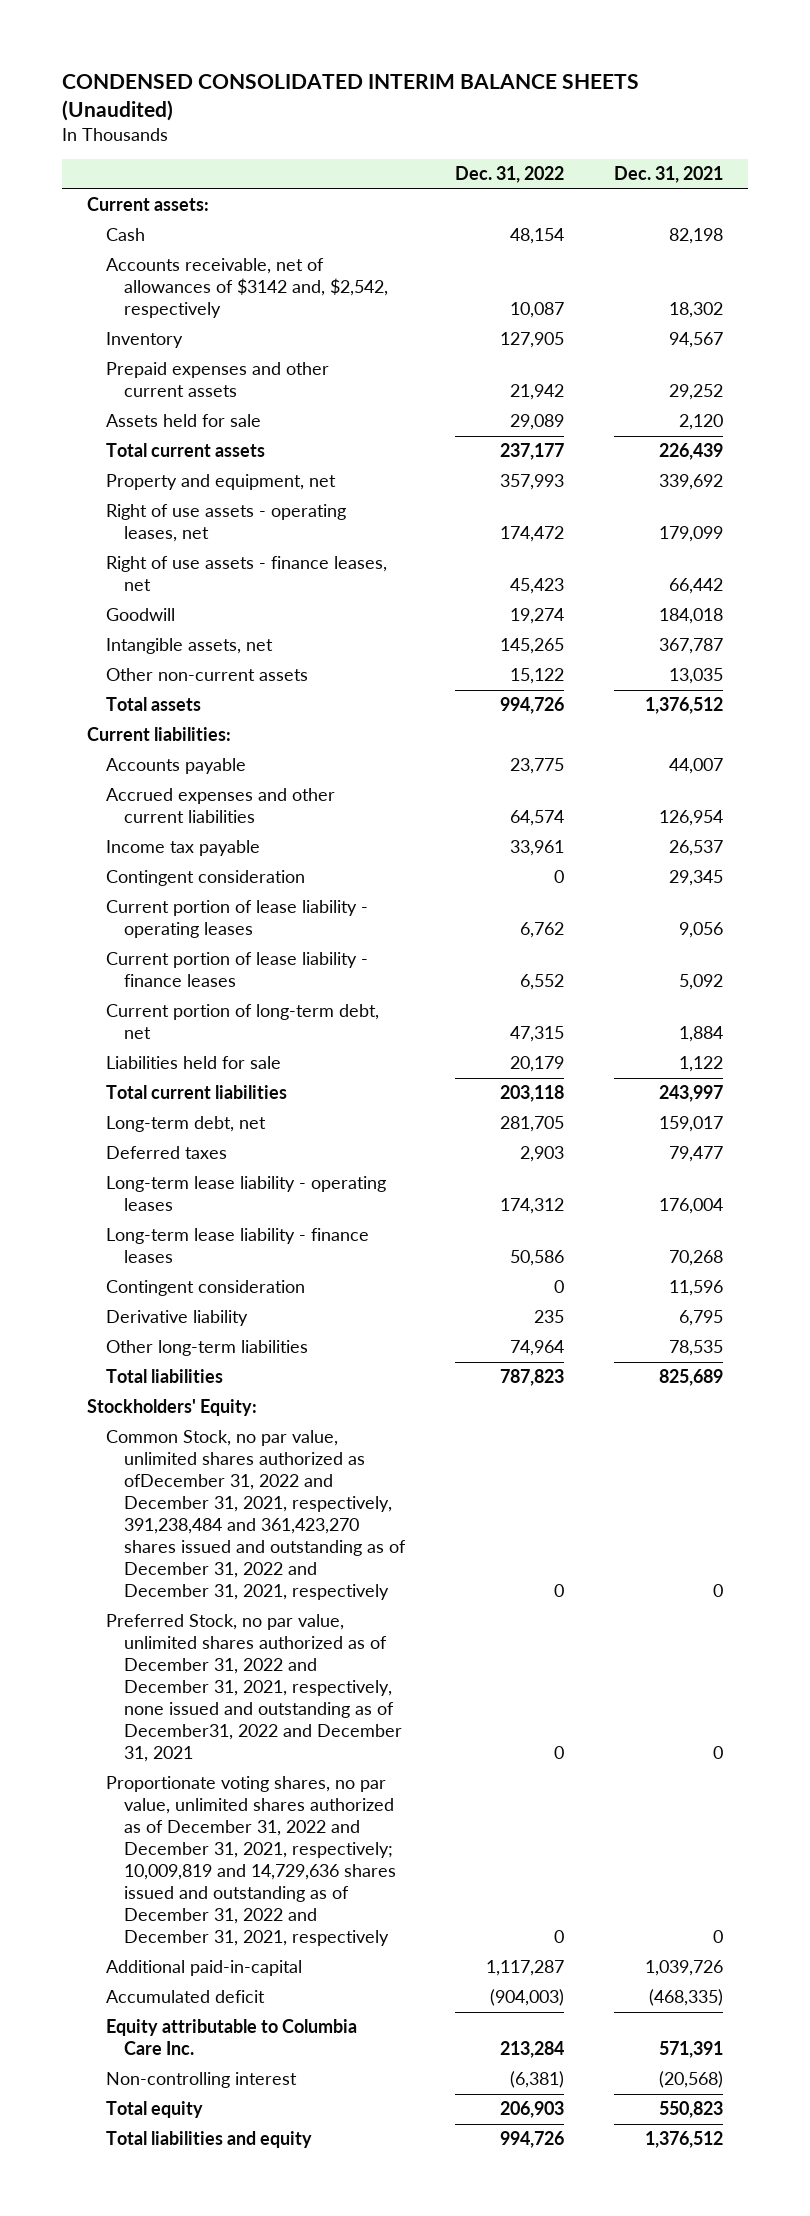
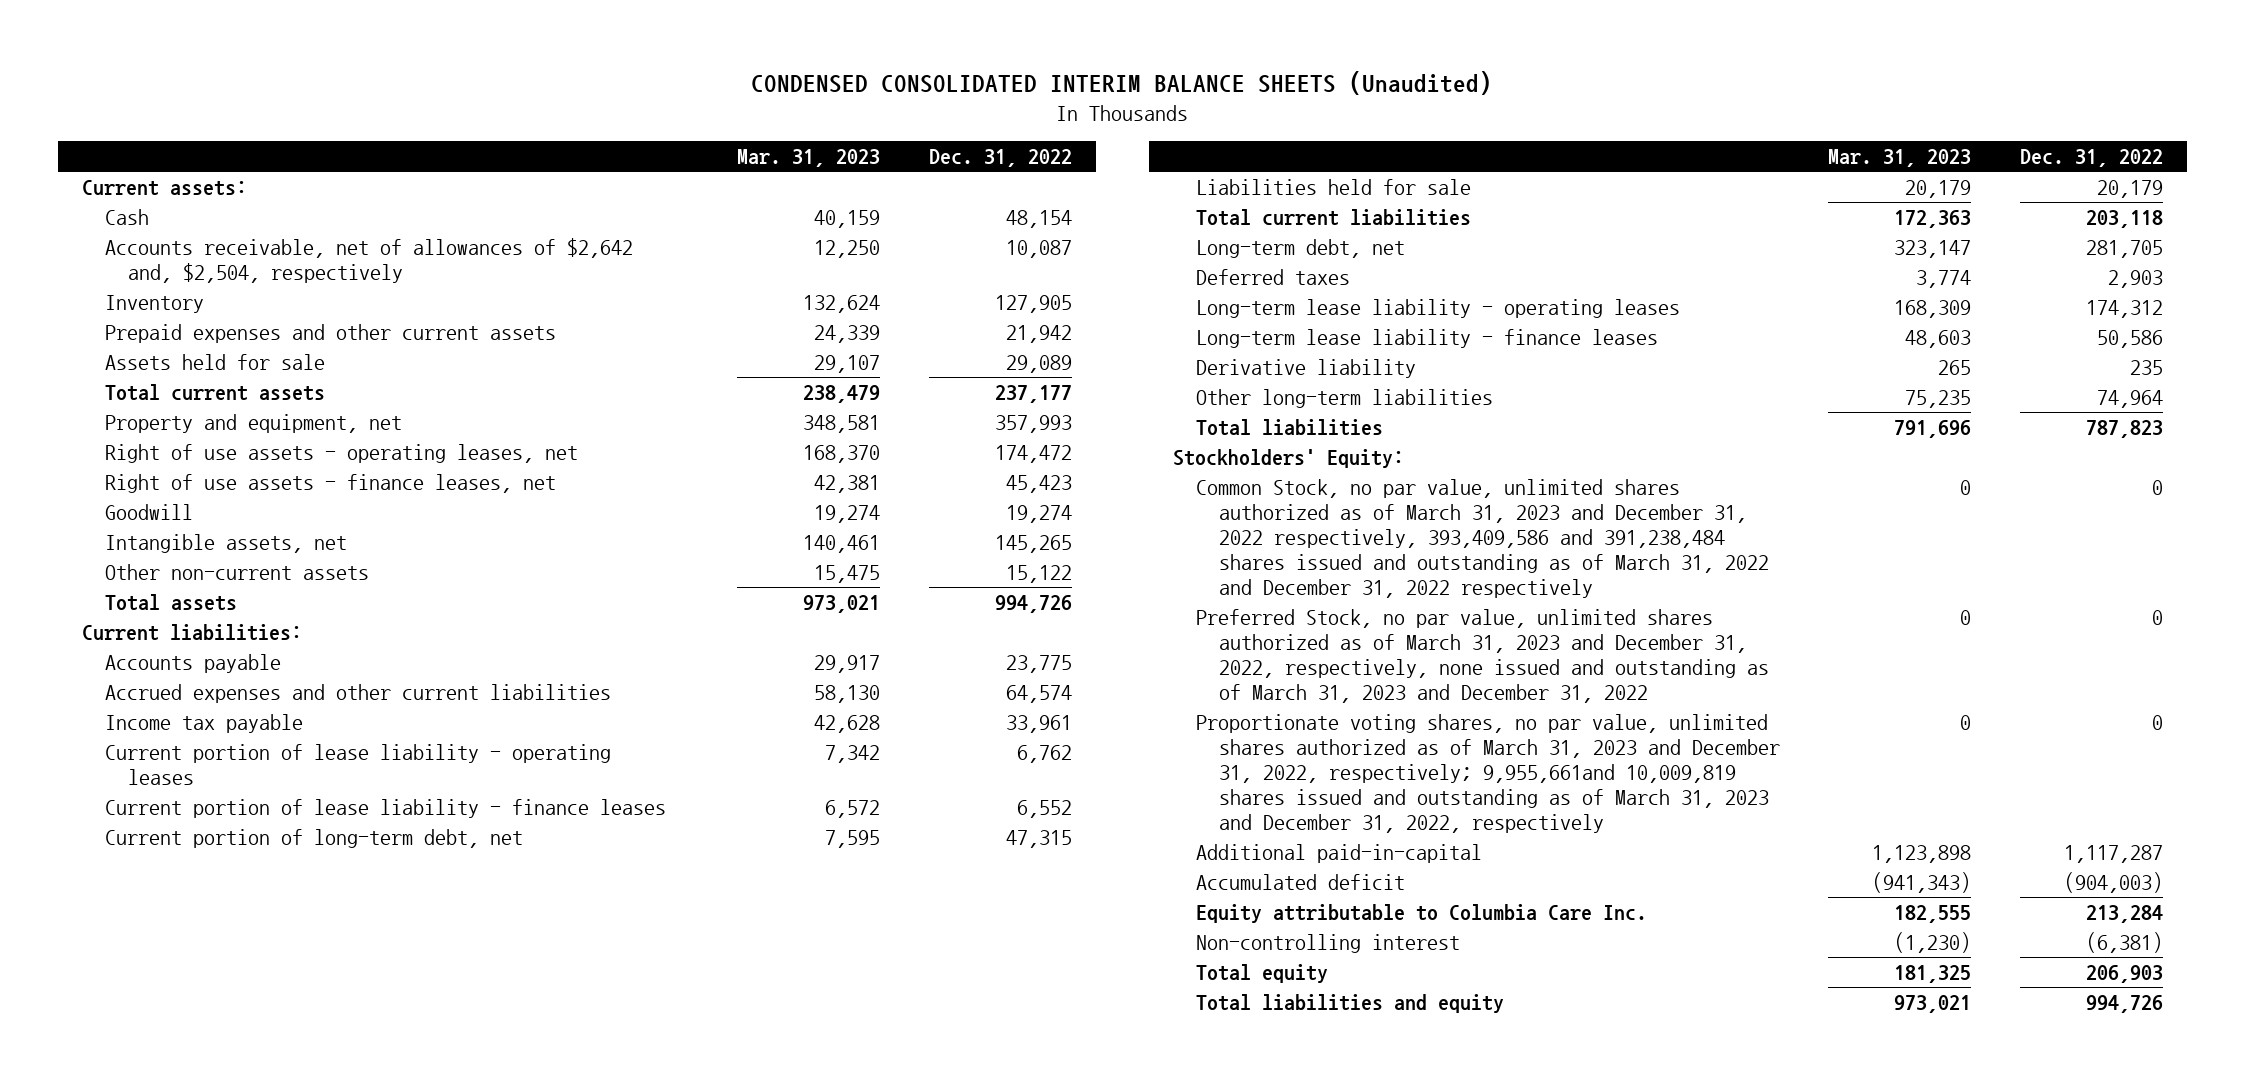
[613,166,723,184] Dec. 31, 2021 -> none
none -> [737,148,881,167] Mar. 31, 2023
[105,258,389,319] Accounts receivable, net of allowances of $3142 and, $2,542, respectively -> [104,237,633,284] Accounts receivable, net of allowances of $2,642 and, $2,504, respectively
[105,870,305,887] Contingent consideration -> none
[105,1280,305,1297] Contingent consideration -> none
[105,1430,407,1601] Common Stock, no par value, unlimited shares authorized as ofDecember 31, 2022 and December 31, 2021, respectively, 391,238,484 and 361,423,270 shares issued and outstanding as of December 31, 2022 and December 31, 2021, respectively -> [1196,478,1770,599] Common Stock, no par value, unlimited shares authorized as of March 31, 2023 and December 31, 2022 respectively, 393,409,586 and 391,238,484 shares issued and outstanding as of March 31, 2022 and December 31, 2022 respectively
[105,1614,403,1763] Preferred Stock, no par value, unlimited shares authorized as of December 31, 2022 and December 31, 2021, respectively, none issued and outstanding as of December31, 2022 and December 31, 2021 -> [1196,608,1770,704] Preferred Stock, no par value, unlimited shares authorized as of March 31, 2023 and December 31, 2022, respectively, none issued and outstanding as of March 31, 2023 and December 31, 2022
[105,1776,397,1947] Proportionate voting shares, no par value, unlimited shares authorized as of December 31, 2022 and December 31, 2021, respectively; 10,009,819 and 14,729,636 shares issued and outstanding as of December 31, 2022 and December 31, 2021, respectively -> [1196,713,1781,834] Proportionate voting shares, no par value, unlimited shares authorized as of March 31, 2023 and December 31, 2022, respectively; 9,955,661and 10,009,819 shares issued and outstanding as of March 31, 2023 and December 31, 2022, respectively

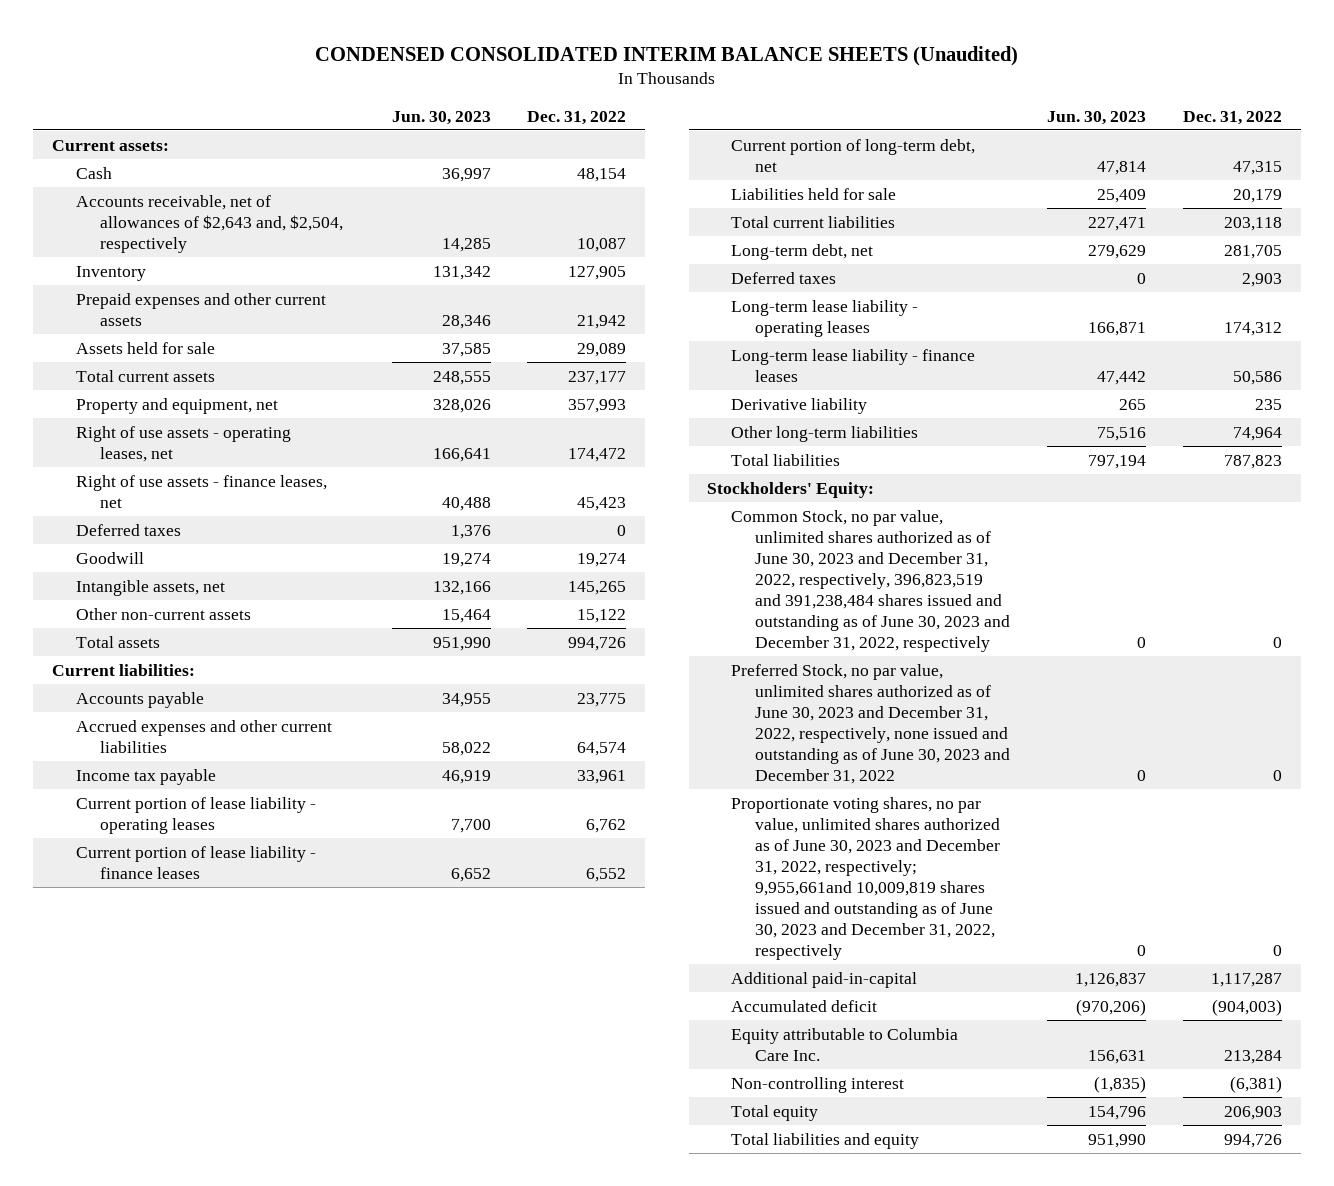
[737,148,881,167] Mar. 31, 2023 -> none
none -> [391,110,491,125] Jun. 30, 2023
[104,237,633,284] Accounts receivable, net of allowances of $2,642 and, $2,504, respectively -> [75,194,343,253] Accounts receivable, net of allowances of $2,643 and, $2,504, respectively
none -> [75,523,181,536] Deferred taxes
[1196,478,1770,599] Common Stock, no par value, unlimited shares authorized as of March 31, 2023 and December 31, 2022 respectively, 393,409,586 and 391,238,484 shares issued and outstanding as of March 31, 2022 and December 31, 2022 respectively -> [731,509,1011,652] Common Stock, no par value, unlimited shares authorized as of June 30, 2023 and December 31, 2022, respectively, 396,823,519 and 391,238,484 shares issued and outstanding as of June 30, 2023 and December 31, 2022, respectively
[1196,608,1770,704] Preferred Stock, no par value, unlimited shares authorized as of March 31, 2023 and December 31, 2022, respectively, none issued and outstanding as of March 31, 2023 and December 31, 2022 -> [731,663,1011,784] Preferred Stock, no par value, unlimited shares authorized as of June 30, 2023 and December 31, 2022, respectively, none issued and outstanding as of June 30, 2023 and December 31, 2022
[1196,713,1781,834] Proportionate voting shares, no par value, unlimited shares authorized as of March 31, 2023 and December 31, 2022, respectively; 9,955,661and 10,009,819 shares issued and outstanding as of March 31, 2023 and December 31, 2022, respectively -> [731,796,1001,960] Proportionate voting shares, no par value, unlimited shares authorized as of June 30, 2023 and December 31, 2022, respectively; 9,955,661and 10,009,819 shares issued and outstanding as of June 30, 2023 and December 31, 2022, respectively

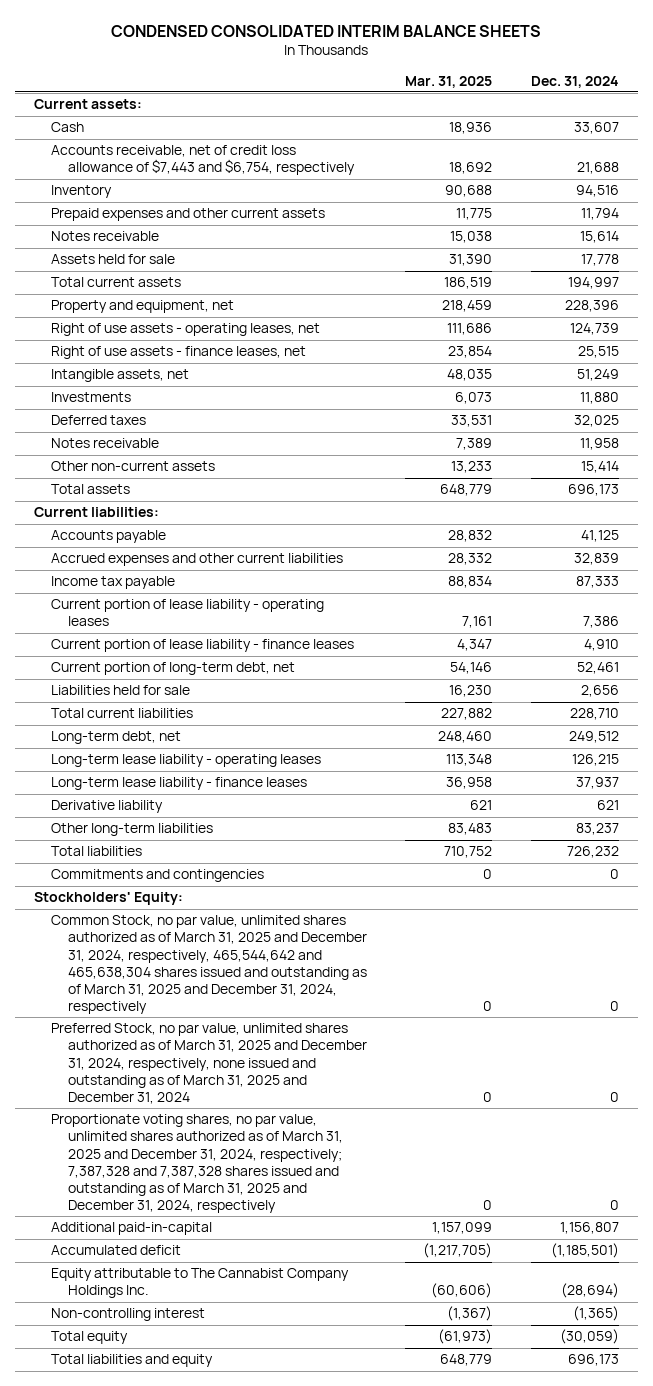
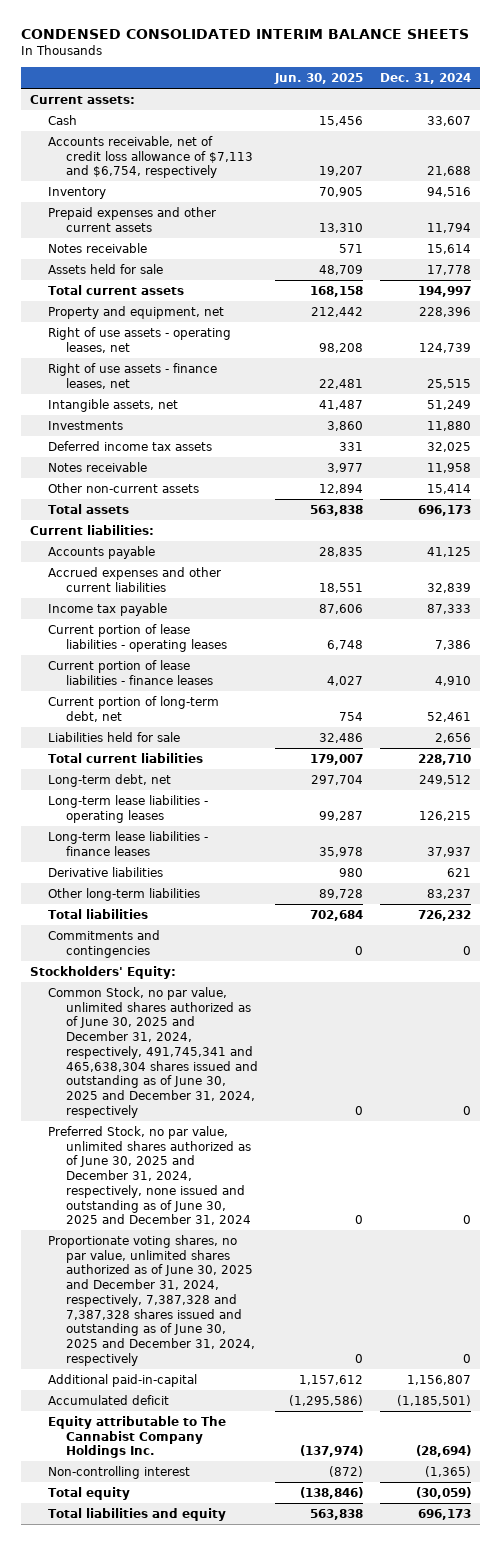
[405,75,493,88] Mar. 31, 2025 -> none
none -> [273,73,363,85] Jun. 30, 2025
[50,145,355,176] Accounts receivable, net of credit loss allowance of $7,443 and $6,754, respectively -> [47,135,253,179] Accounts receivable, net of credit loss allowance of $7,113 and $6,754, respectively
[50,415,146,426] Deferred taxes -> [47,440,212,451] Deferred income tax assets
[50,599,324,627] Current portion of lease liability - operating leases -> [47,623,227,652] Current portion of lease liabilities - operating leases
[50,639,354,653] Current portion of lease liability - finance leases -> [47,659,213,685] Current portion of lease liabilities - finance leases
[50,754,321,768] Long-term lease liability - operating leases -> [47,794,208,823] Long-term lease liabilities - operating leases
[50,777,307,791] Long-term lease liability - finance leases -> [47,830,208,856] Long-term lease liabilities - finance leases
[50,800,163,814] Derivative liability -> [47,866,163,877] Derivative liabilities
[50,915,367,1014] Common Stock, no par value, unlimited shares authorized as of March 31, 2025 and December 31, 2024, respectively, 465,544,642 and 465,638,304 shares issued and outstanding as of March 31, 2025 and December 31, 2024, respectively -> [47,986,258,1118] Common Stock, no par value, unlimited shares authorized as of June 30, 2025 and December 31, 2024, respectively, 491,745,341 and 465,638,304 shares issued and outstanding as of June 30, 2025 and December 31, 2024, respectively
[50,1023,367,1104] Preferred Stock, no par value, unlimited shares authorized as of March 31, 2025 and December 31, 2024, respectively, none issued and outstanding as of March 31, 2025 and December 31, 2024 -> [47,1125,251,1226] Preferred Stock, no par value, unlimited shares authorized as of June 30, 2025 and December 31, 2024, respectively, none issued and outstanding as of June 30, 2025 and December 31, 2024
[50,1114,343,1213] Proportionate voting shares, no par value, unlimited shares authorized as of March 31, 2025 and December 31, 2024, respectively; 7,387,328 and 7,387,328 shares issued and outstanding as of March 31, 2025 and December 31, 2024, respectively -> [47,1234,255,1366] Proportionate voting shares, no par value, unlimited shares authorized as of June 30, 2025 and December 31, 2024, respectively, 7,387,328 and 7,387,328 shares issued and outstanding as of June 30, 2025 and December 31, 2024, respectively

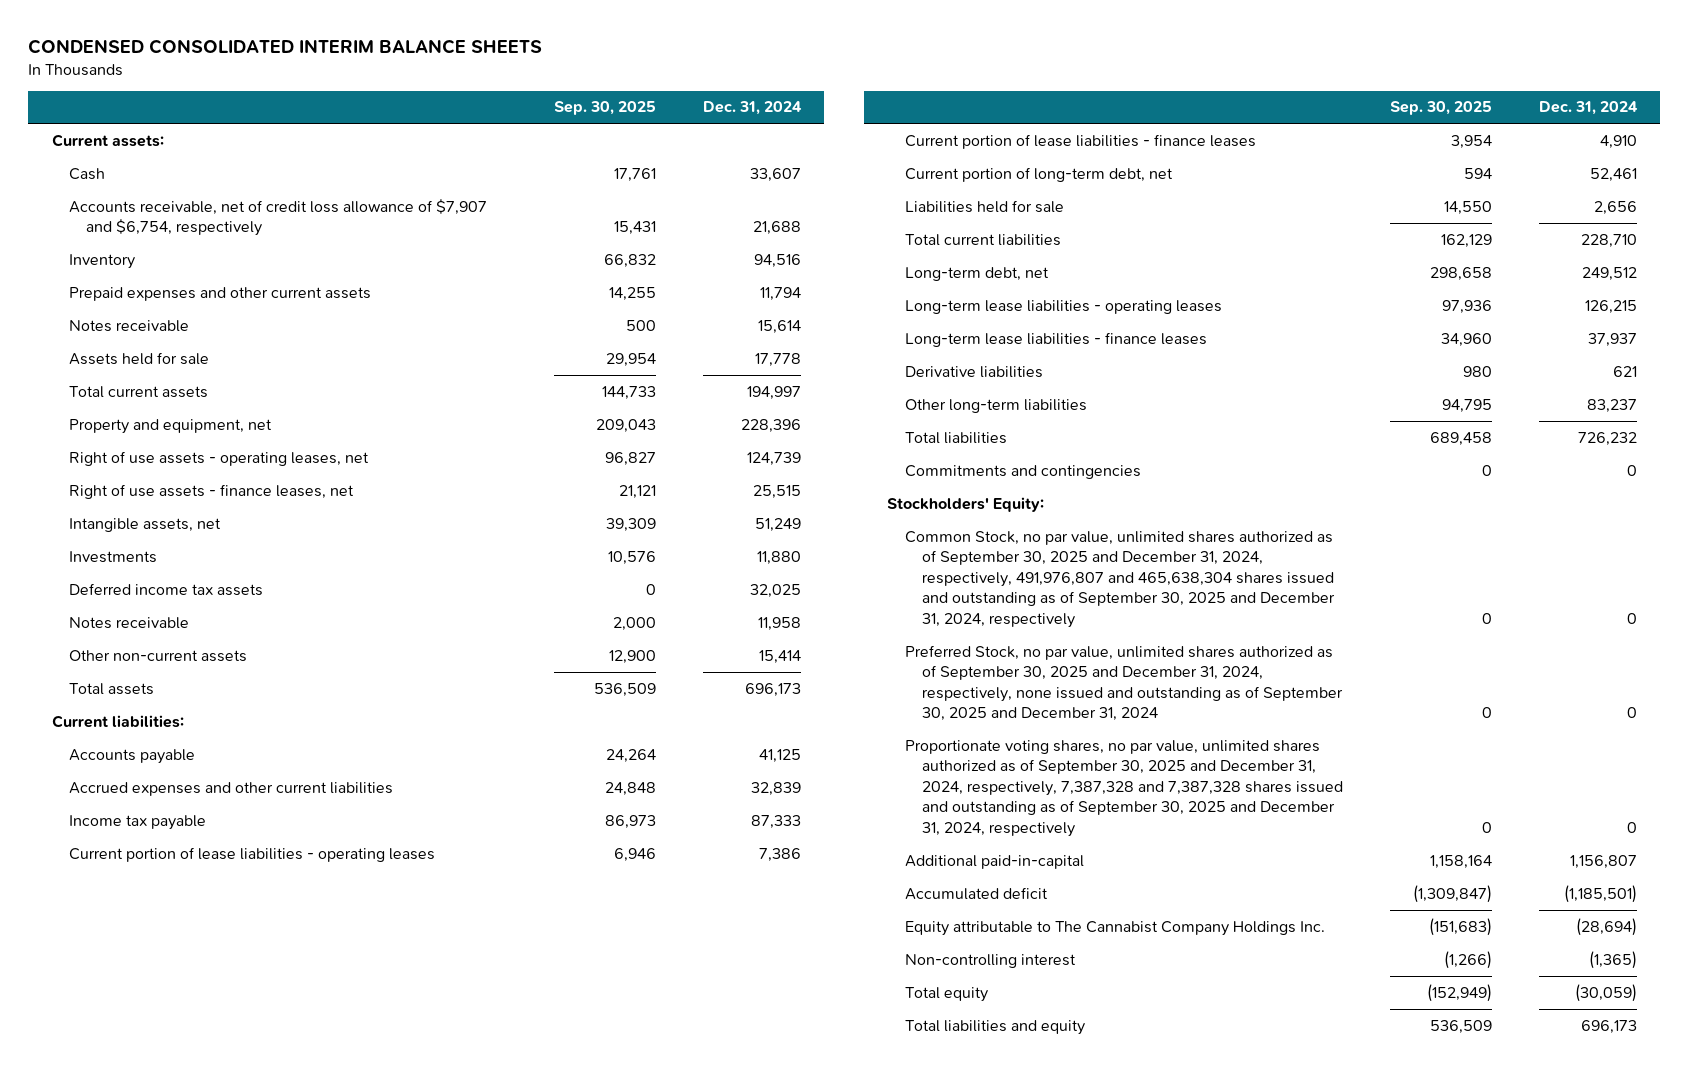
[273,73,363,85] Jun. 30, 2025 -> none
none -> [554,101,657,116] Sep. 30, 2025
[47,135,253,179] Accounts receivable, net of credit loss allowance of $7,113 and $6,754, respectively -> [68,198,487,237] Accounts receivable, net of credit loss allowance of $7,907 and $6,754, respectively
[47,986,258,1118] Common Stock, no par value, unlimited shares authorized as of June 30, 2025 and December 31, 2024, respectively, 491,745,341 and 465,638,304 shares issued and outstanding as of June 30, 2025 and December 31, 2024, respectively -> [904,530,1336,628] Common Stock, no par value, unlimited shares authorized as of September 30, 2025 and December 31, 2024, respectively, 491,976,807 and 465,638,304 shares issued and outstanding as of September 30, 2025 and December 31, 2024, respectively
[47,1125,251,1226] Preferred Stock, no par value, unlimited shares authorized as of June 30, 2025 and December 31, 2024, respectively, none issued and outstanding as of June 30, 2025 and December 31, 2024 -> [904,644,1344,722] Preferred Stock, no par value, unlimited shares authorized as of September 30, 2025 and December 31, 2024, respectively, none issued and outstanding as of September 30, 2025 and December 31, 2024
[47,1234,255,1366] Proportionate voting shares, no par value, unlimited shares authorized as of June 30, 2025 and December 31, 2024, respectively, 7,387,328 and 7,387,328 shares issued and outstanding as of June 30, 2025 and December 31, 2024, respectively -> [904,739,1344,837] Proportionate voting shares, no par value, unlimited shares authorized as of September 30, 2025 and December 31, 2024, respectively, 7,387,328 and 7,387,328 shares issued and outstanding as of September 30, 2025 and December 31, 2024, respectively

